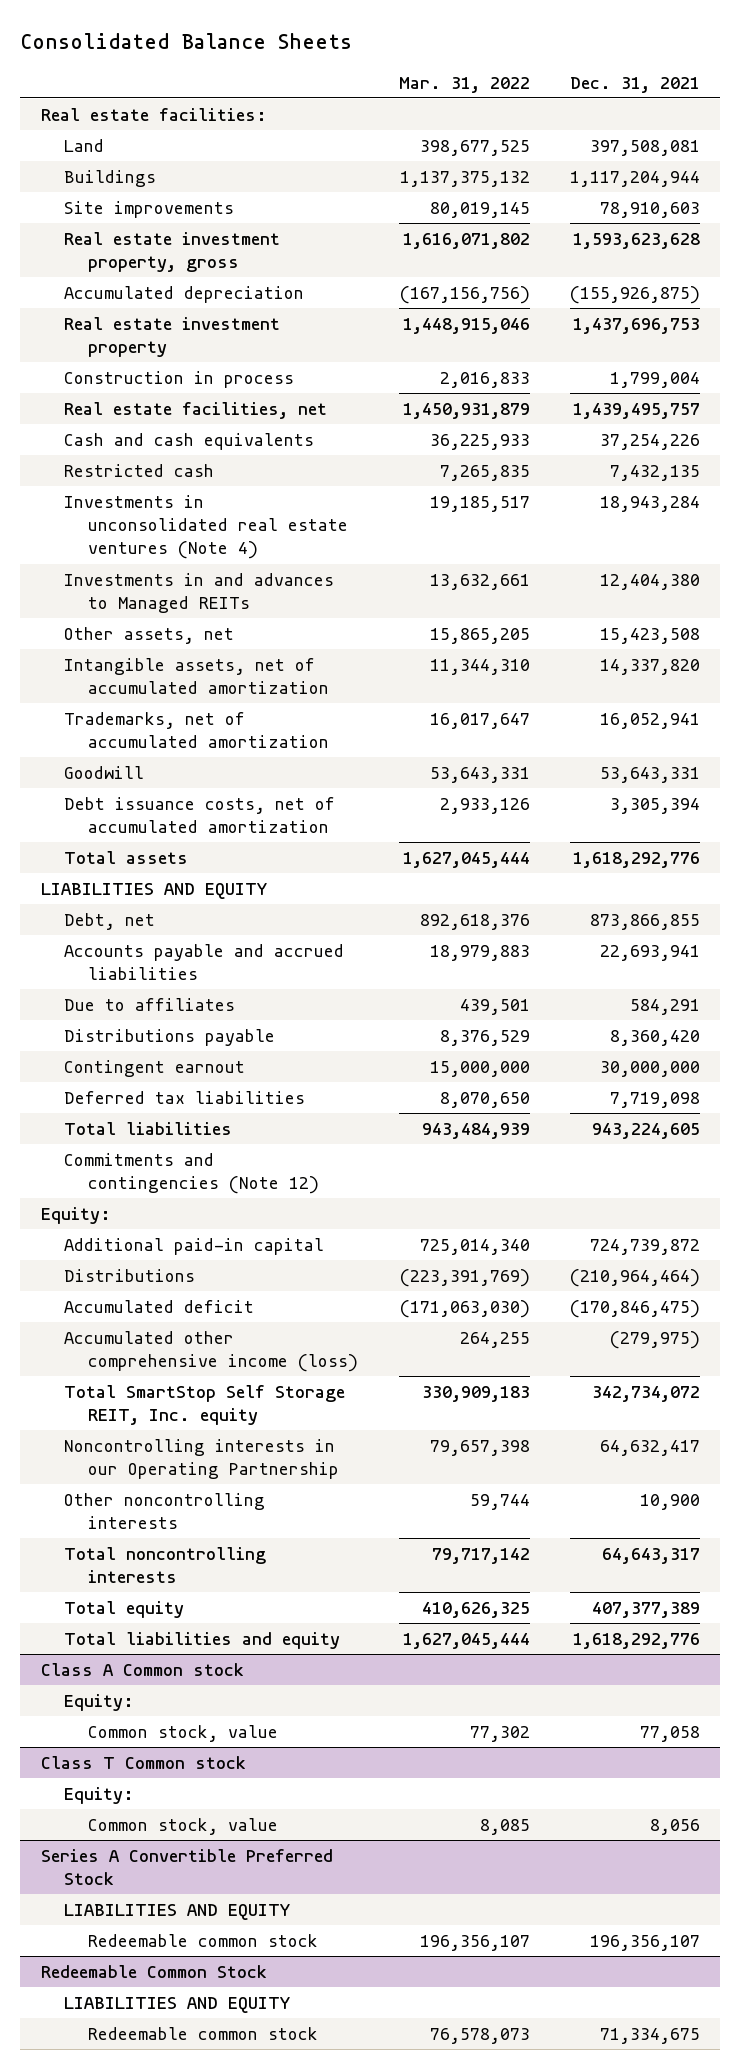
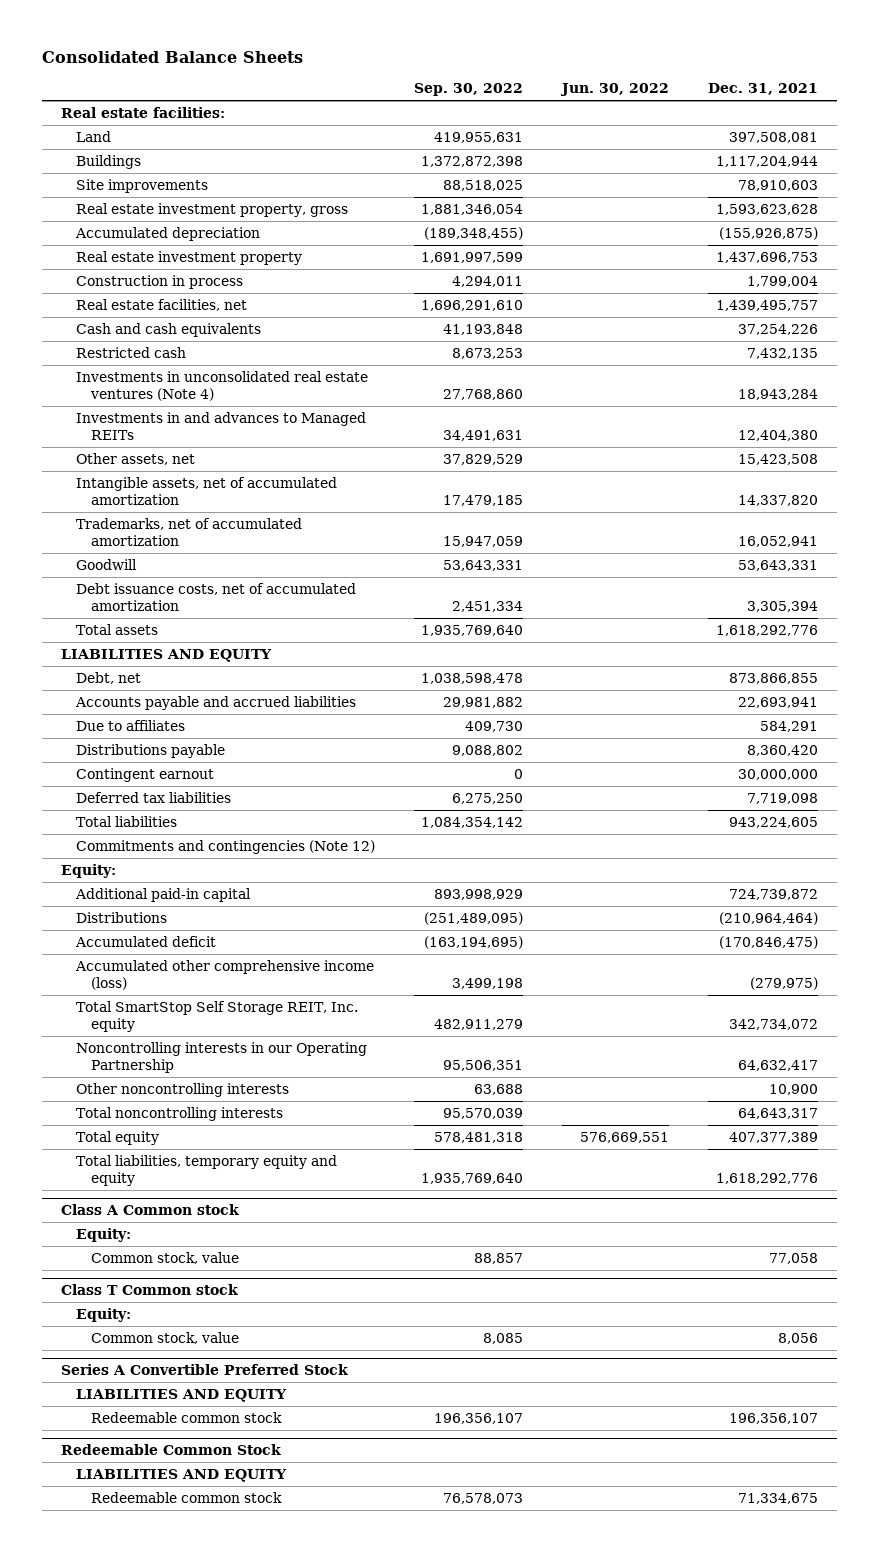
[398,76,530,93] Mar. 31, 2022 -> none
none -> [414,83,524,97] Sep. 30, 2022
none -> [559,83,669,97] Jun. 30, 2022
[64,1631,341,1649] Total liabilities and equity -> [76,1154,338,1186] Total liabilities, temporary equity and equity

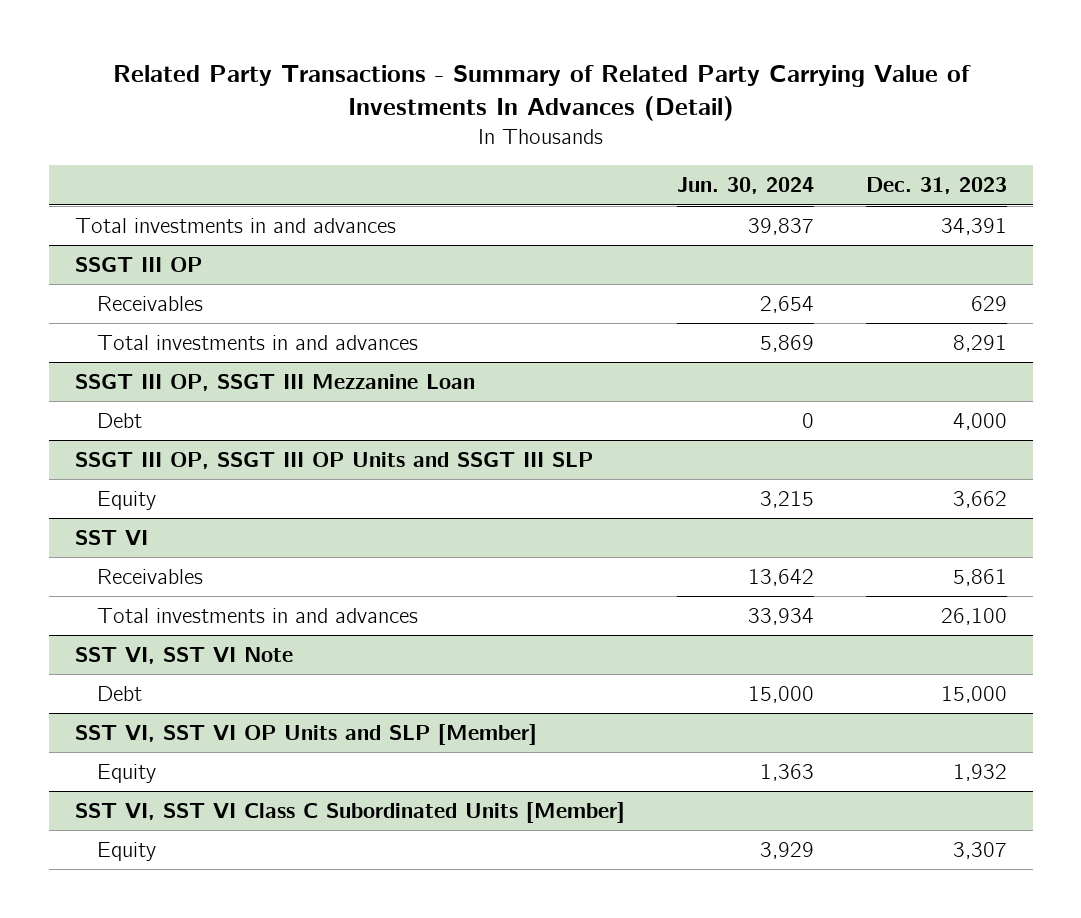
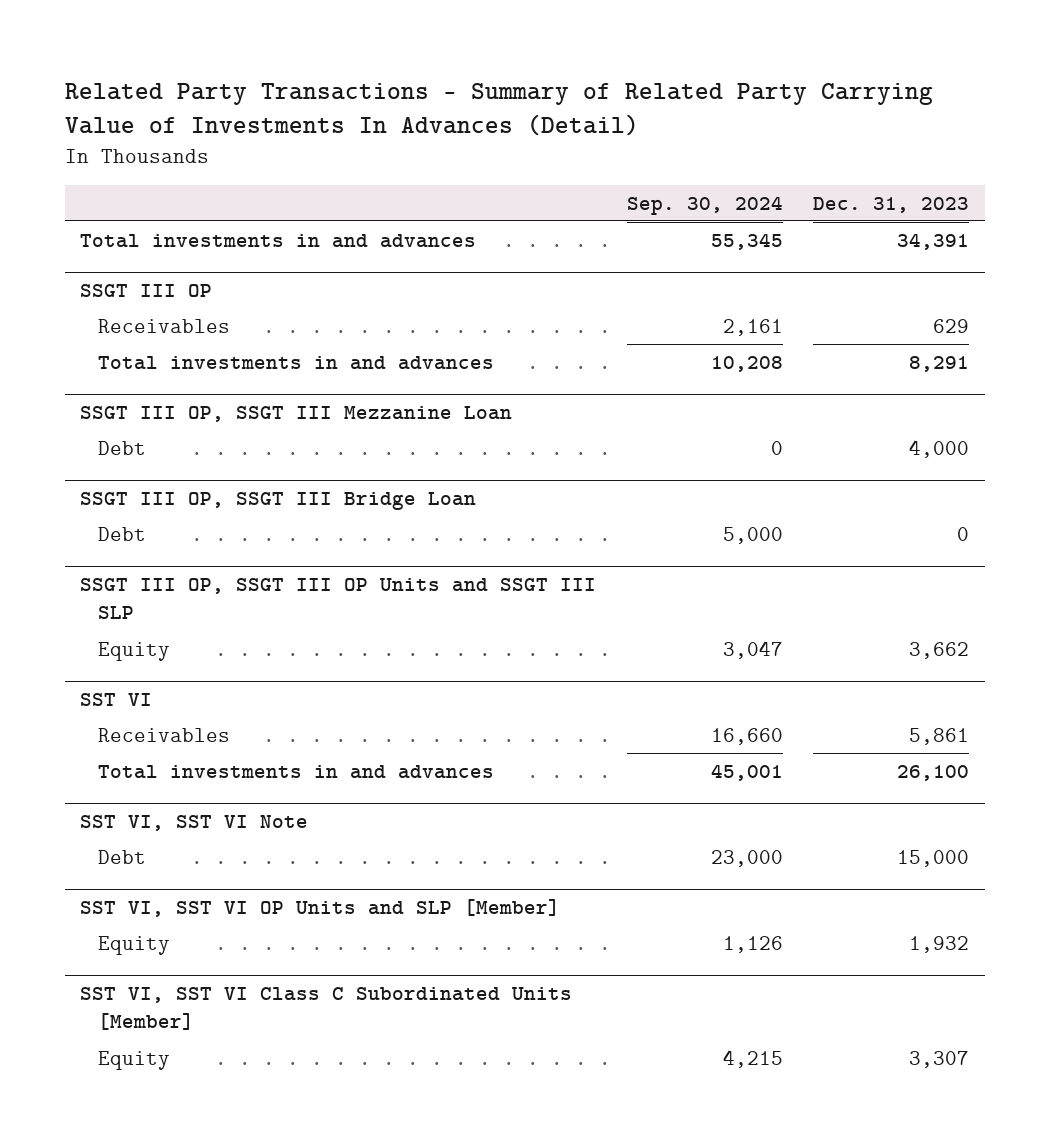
[676,177,814,195] Jun. 30, 2024 -> none
none -> [626,195,783,215] Sep. 30, 2024
none -> [79,491,476,510] SSGT III OP, SSGT III Bridge Loan
none -> [97,526,146,541] Debt

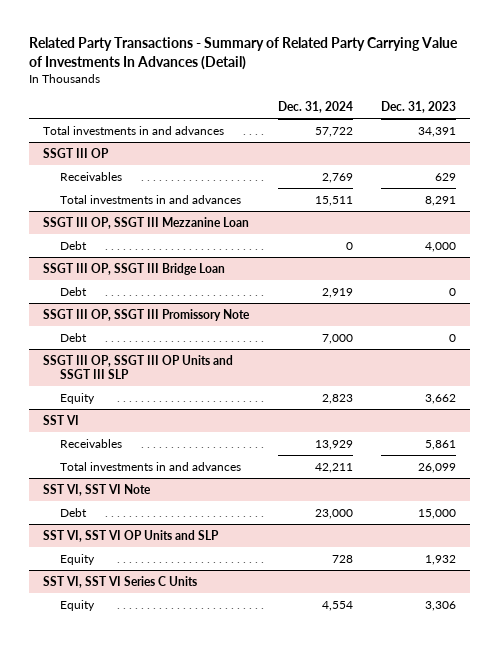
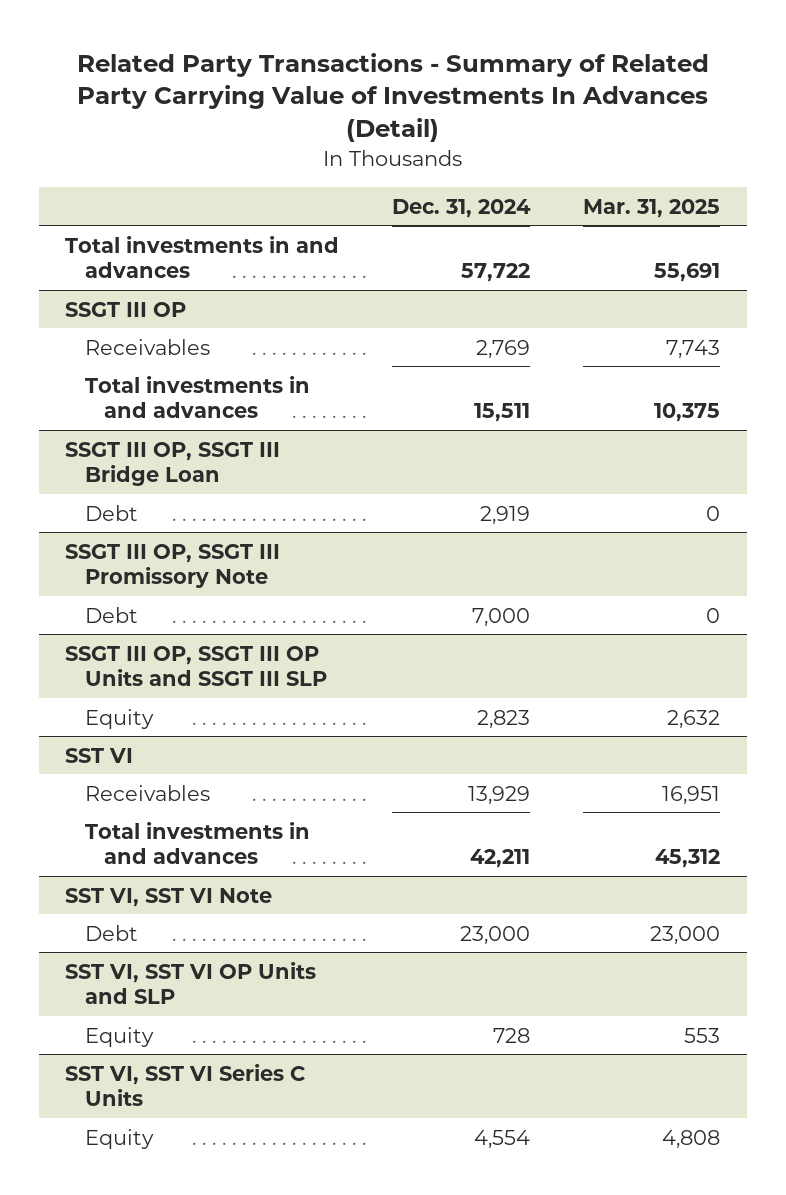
[380,100,456,113] Dec. 31, 2023 -> none
none -> [583,198,721,218] Mar. 31, 2025
[43,216,250,229] SSGT III OP, SSGT III Mezzanine Loan -> none
[60,240,88,250] Debt -> none

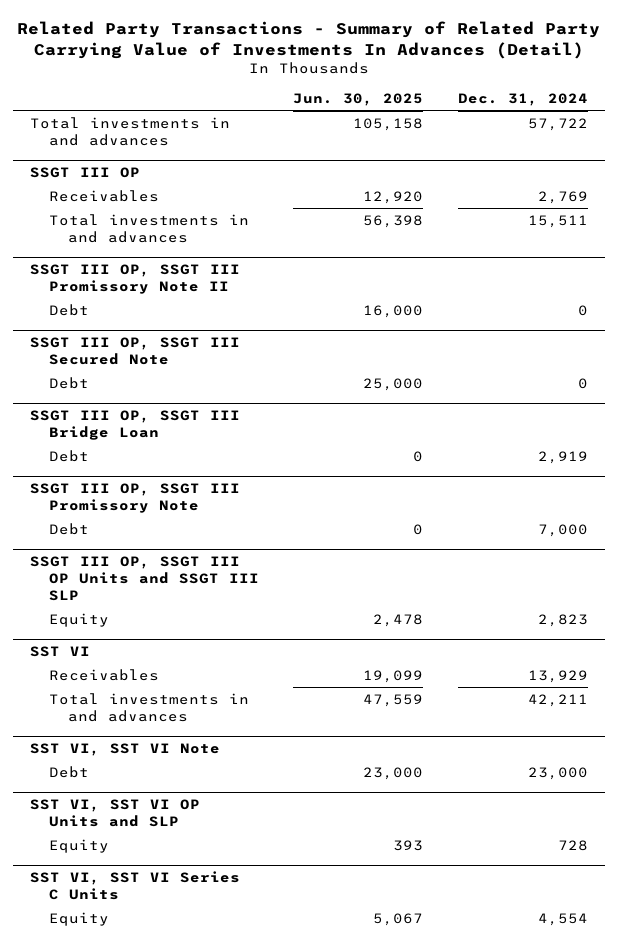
[583,198,721,218] Mar. 31, 2025 -> none
none -> [293,92,424,106] Jun. 30, 2025
none -> [30,264,241,295] SSGT III OP, SSGT III Promissory Note II
none -> [48,303,89,316] Debt
none -> [30,337,241,366] SSGT III OP, SSGT III Secured Note
none -> [48,376,89,389] Debt

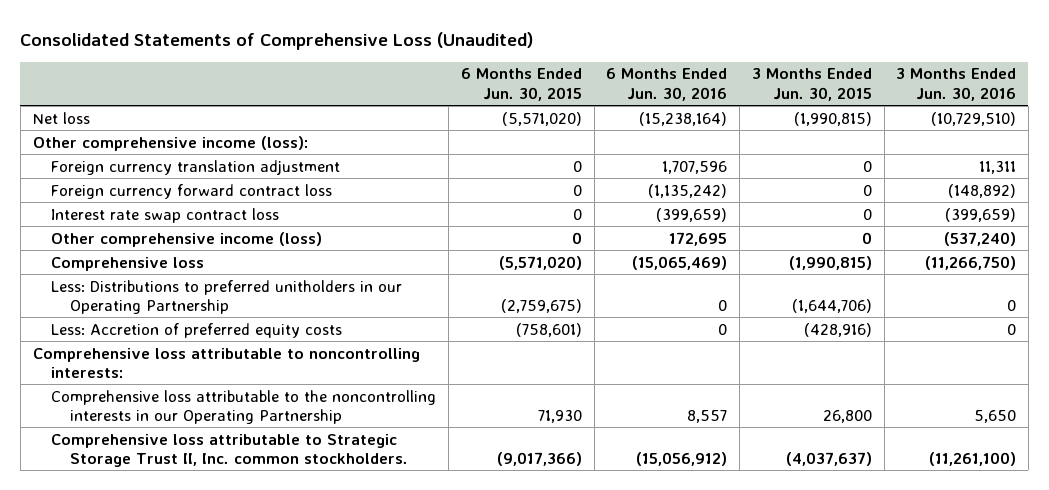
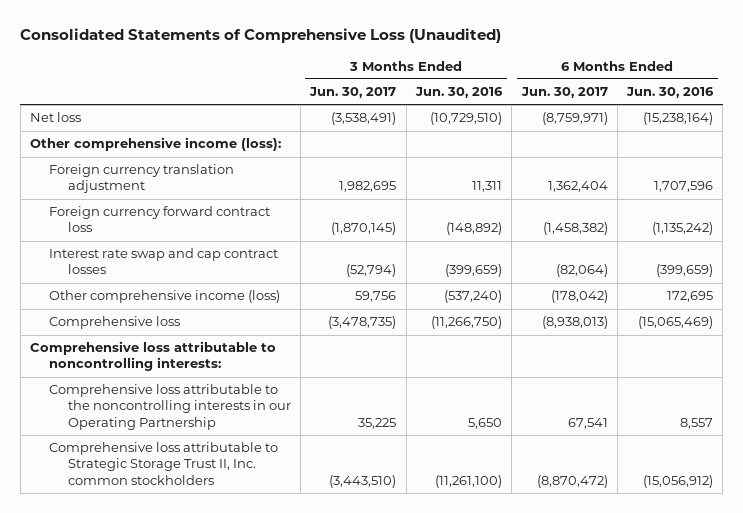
[460,68,582,101] 6 Months Ended Jun. 30, 2015 -> none
[751,68,872,101] 3 Months Ended Jun. 30, 2015 -> none
none -> [309,87,397,99] Jun. 30, 2017
none -> [520,87,608,99] Jun. 30, 2017
[51,207,280,223] Interest rate swap contract loss -> [48,248,278,275] Interest rate swap and cap contract losses
[51,279,403,314] Less: Distributions to preferred unitholders in our Operating Partnership -> none
[51,322,343,338] Less: Accretion of preferred equity costs -> none
[51,433,409,467] Comprehensive loss attributable to Strategic Storage Trust II, Inc. common stockholders. -> [48,442,278,485] Comprehensive loss attributable to Strategic Storage Trust II, Inc. common stockholders

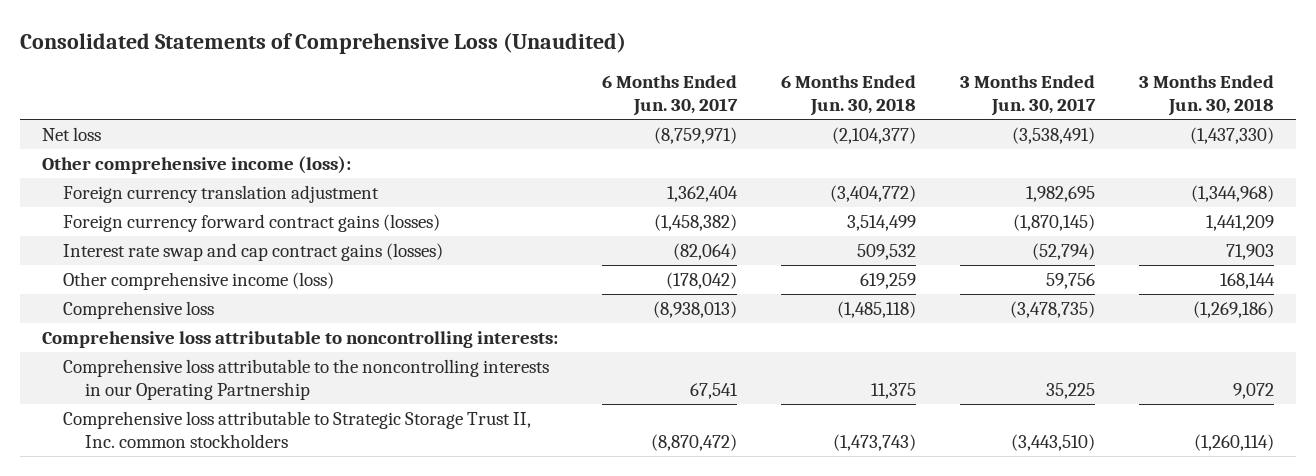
[414,87,503,99] Jun. 30, 2016 -> none
[626,87,715,99] Jun. 30, 2016 -> none
none -> [780,75,916,117] 6 Months Ended Jun. 30, 2018
none -> [1138,75,1274,117] 3 Months Ended Jun. 30, 2018
[48,206,270,233] Foreign currency forward contract loss -> [63,213,441,232] Foreign currency forward contract gains (losses)
[48,248,278,275] Interest rate swap and cap contract losses -> [63,242,444,261] Interest rate swap and cap contract gains (losses)

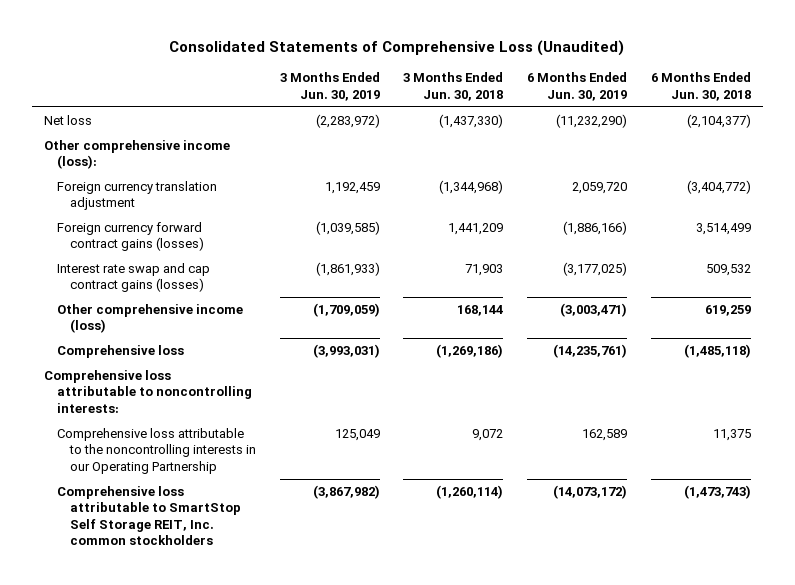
[601,75,738,117] 6 Months Ended Jun. 30, 2017 -> none
[959,75,1096,117] 3 Months Ended Jun. 30, 2017 -> none
none -> [279,72,380,101] 3 Months Ended Jun. 30, 2019
none -> [527,72,628,101] 6 Months Ended Jun. 30, 2019
[63,410,532,448] Comprehensive loss attributable to Strategic Storage Trust II, Inc. common stockholders -> [56,485,241,546] Comprehensive loss attributable to SmartStop Self Storage REIT, Inc. common stockholders

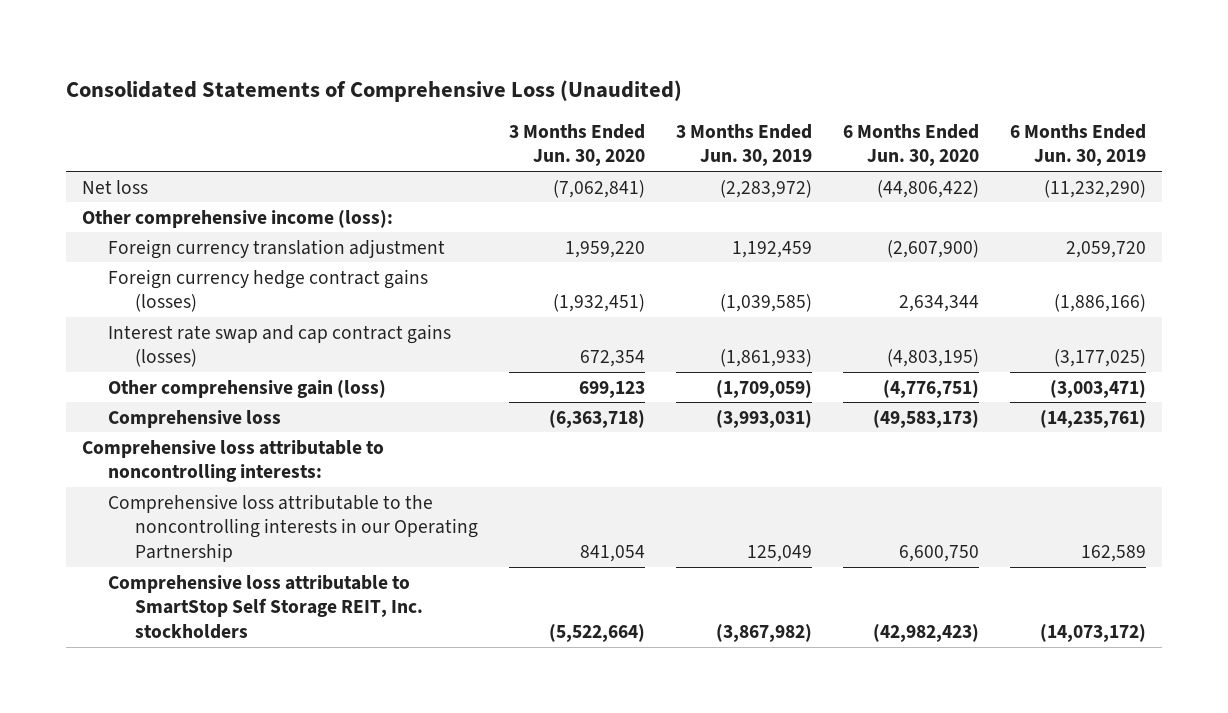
[403,72,504,101] 3 Months Ended Jun. 30, 2018 -> none
[650,72,751,101] 6 Months Ended Jun. 30, 2018 -> none
none -> [508,123,645,167] 3 Months Ended Jun. 30, 2020
none -> [842,123,979,167] 6 Months Ended Jun. 30, 2020
[56,221,204,252] Foreign currency forward contract gains (losses) -> [108,268,429,313] Foreign currency hedge contract gains (losses)
[56,303,243,334] Other comprehensive income (loss) -> [108,379,387,398] Other comprehensive gain (loss)
[56,485,241,546] Comprehensive loss attributable to SmartStop Self Storage REIT, Inc. common stockholders -> [108,574,423,640] Comprehensive loss attributable to SmartStop Self Storage REIT, Inc. stockholders

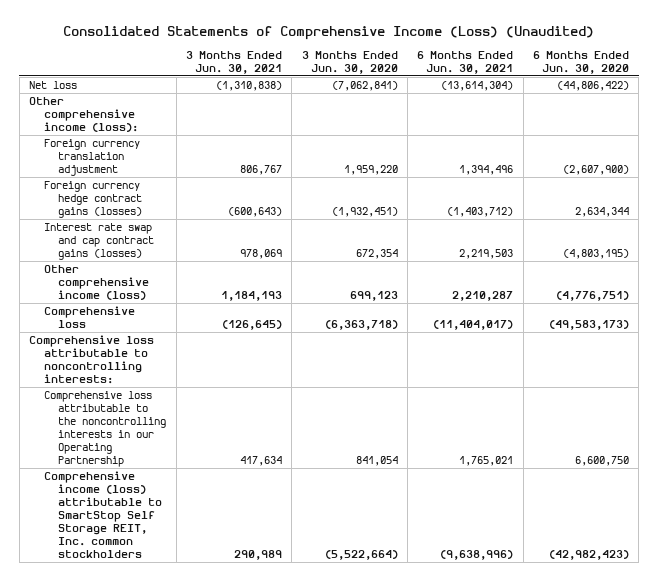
[66,79,683,102] Consolidated Statements of Comprehensive Loss (Unaudited) -> [62,25,594,40] Consolidated Statements of Comprehensive Income (Loss) (Unaudited)
[675,123,812,167] 3 Months Ended Jun. 30, 2019 -> none
[1010,123,1147,167] 6 Months Ended Jun. 30, 2019 -> none
none -> [185,50,282,74] 3 Months Ended Jun. 30, 2021
none -> [417,50,514,74] 6 Months Ended Jun. 30, 2021
[108,379,387,398] Other comprehensive gain (loss) -> [43,265,150,301] Other comprehensive income (loss)
[108,574,423,640] Comprehensive loss attributable to SmartStop Self Storage REIT, Inc. stockholders -> [43,471,163,559] Comprehensive income (loss) attributable to SmartStop Self Storage REIT, Inc. common stockholders

